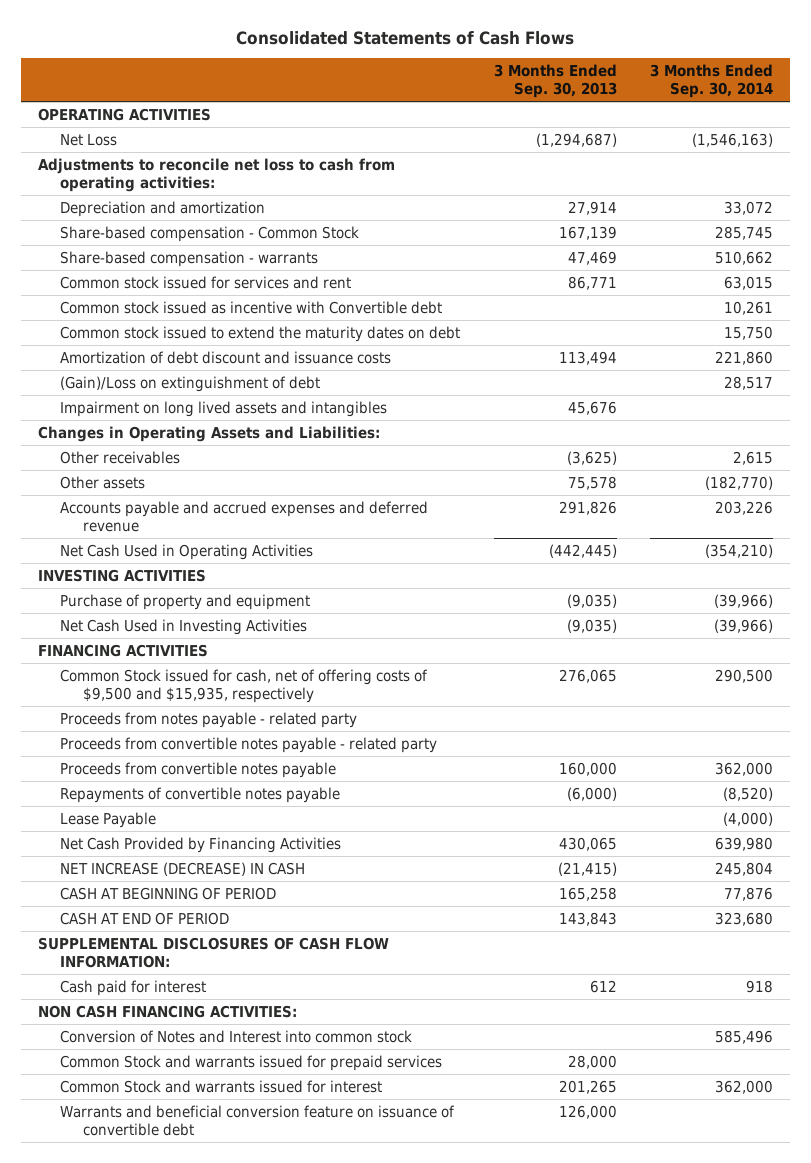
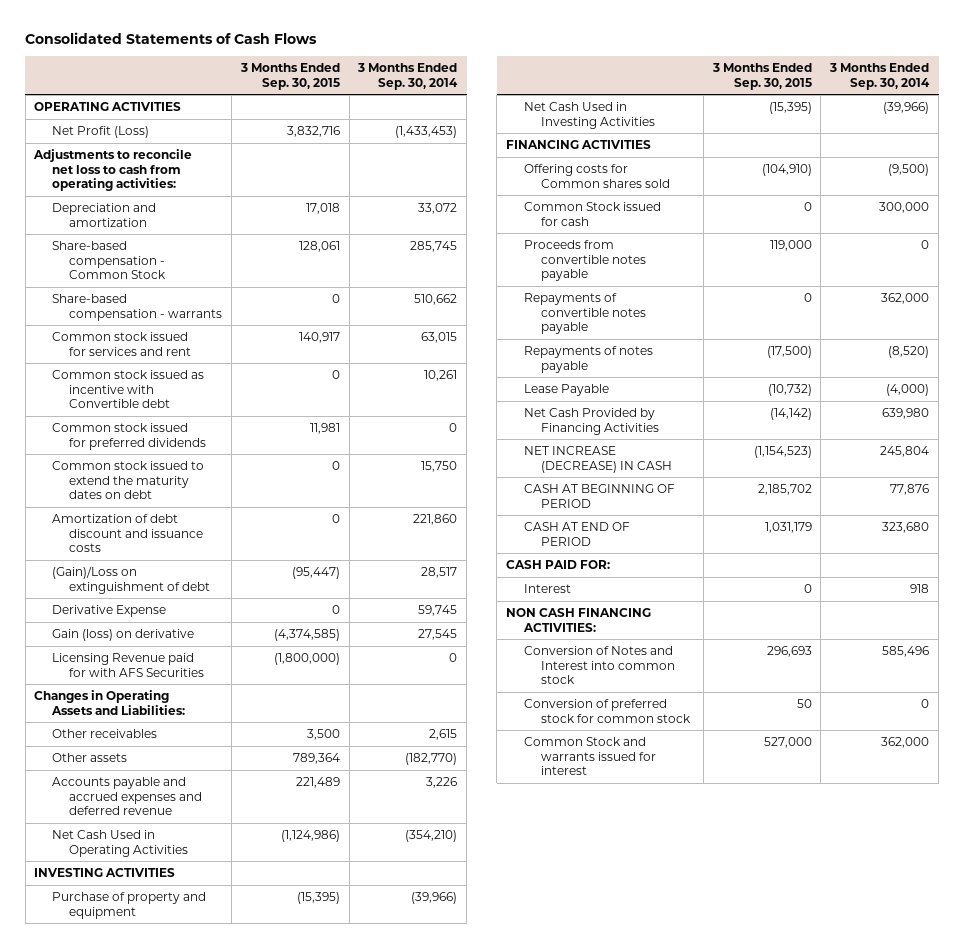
[493,64,617,99] 3 Months Ended Sep. 30, 2013 -> none
none -> [239,62,340,90] 3 Months Ended Sep. 30, 2015
[60,133,118,146] Net Loss -> [51,125,149,138] Net Profit (Loss)
[692,132,774,147] (1,546,163) -> [395,125,458,138] (1,433,453)
none -> [51,422,207,450] Common stock issued for preferred dividends
[60,400,388,417] Impairment on long lived assets and intangibles -> none
none -> [51,604,166,617] Derivative Expense
none -> [51,628,194,641] Gain (loss) on derivative
none -> [51,652,205,677] Licensing Revenue paid for with AFS Securities
[715,500,774,515] 203,226 -> [426,776,458,788] 3,226
[60,711,358,728] Proceeds from notes payable - related party -> none
[60,736,438,753] Proceeds from convertible notes payable - related party -> none
none -> [523,163,670,188] Offering costs for Common shares sold
[60,668,429,703] Common Stock issued for cash, net of offering costs of $9,500 and $15,935, respectively -> [523,201,661,226] Common Stock issued for cash
[715,668,774,683] 290,500 -> [879,201,930,213] 300,000
[715,761,774,776] 362,000 -> [921,239,930,249] 0
[723,786,774,801] (8,520) -> [881,292,930,304] 362,000
none -> [523,345,653,373] Repayments of notes payable
[37,936,389,968] SUPPLEMENTAL DISCLOSURES OF CASH FLOW INFORMATION: -> none
none -> [506,559,611,569] CASH PAID FOR:
[60,979,207,996] Cash paid for interest -> [523,583,571,593] Interest
[60,1054,443,1071] Common Stock and warrants issued for prepaid services -> none
none -> [523,698,691,723] Conversion of preferred stock for common stock
[60,1104,456,1136] Warrants and beneficial conversion feature on issuance of convertible debt -> none

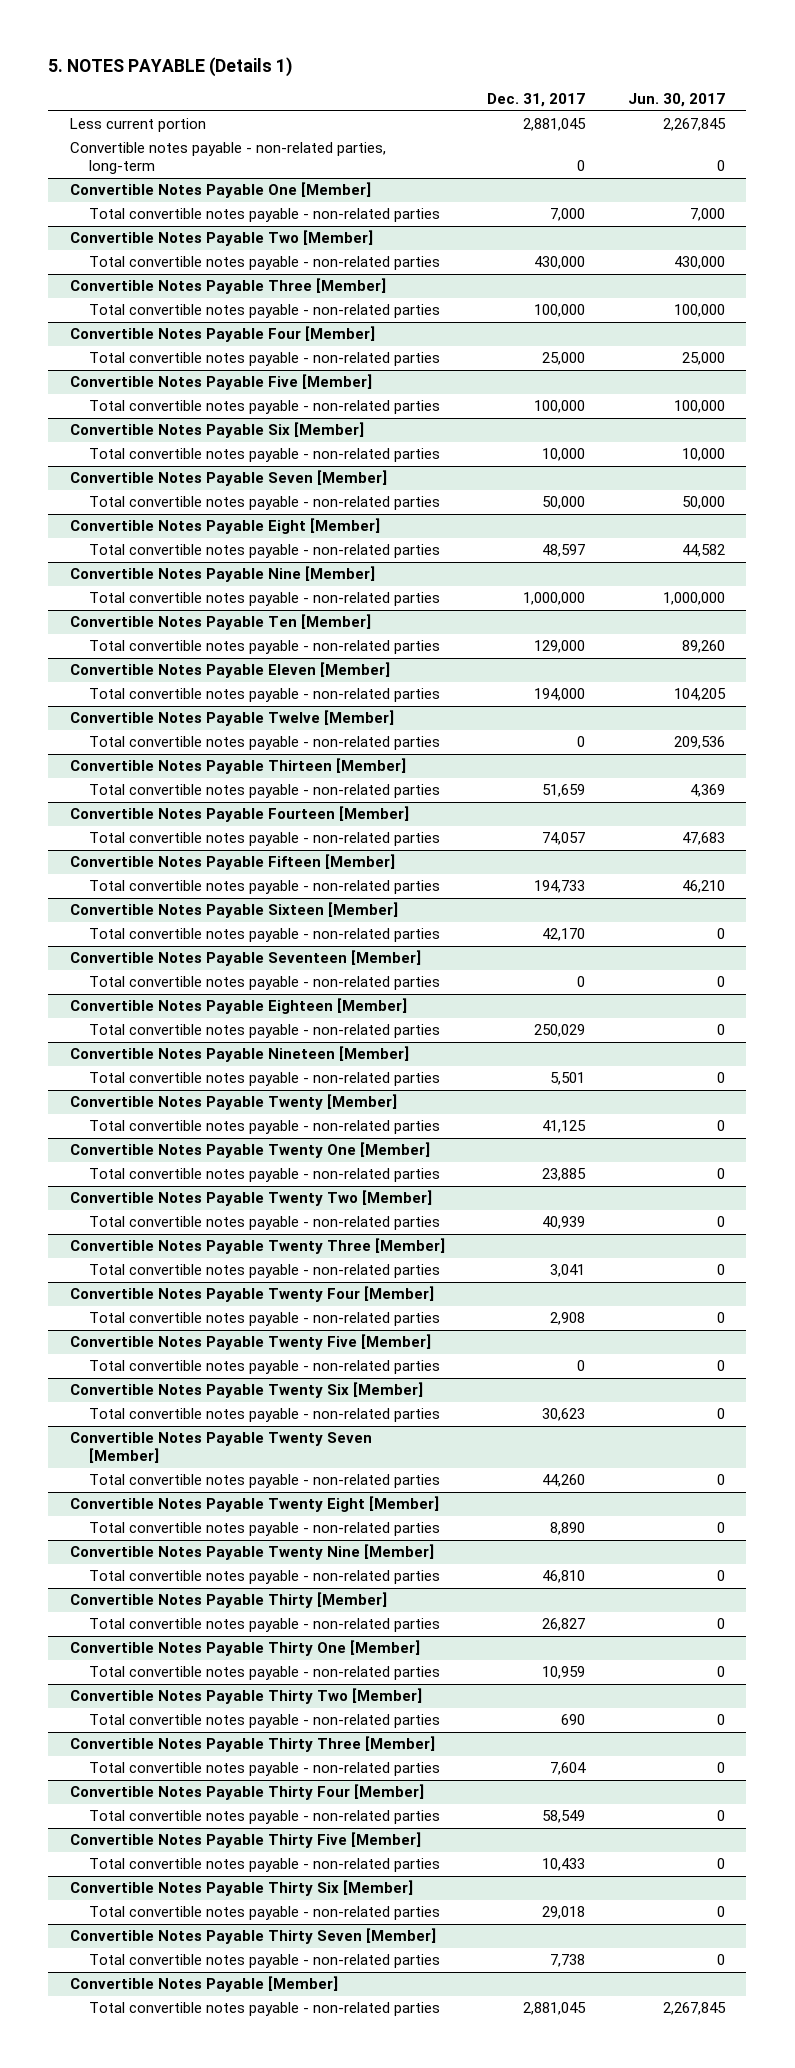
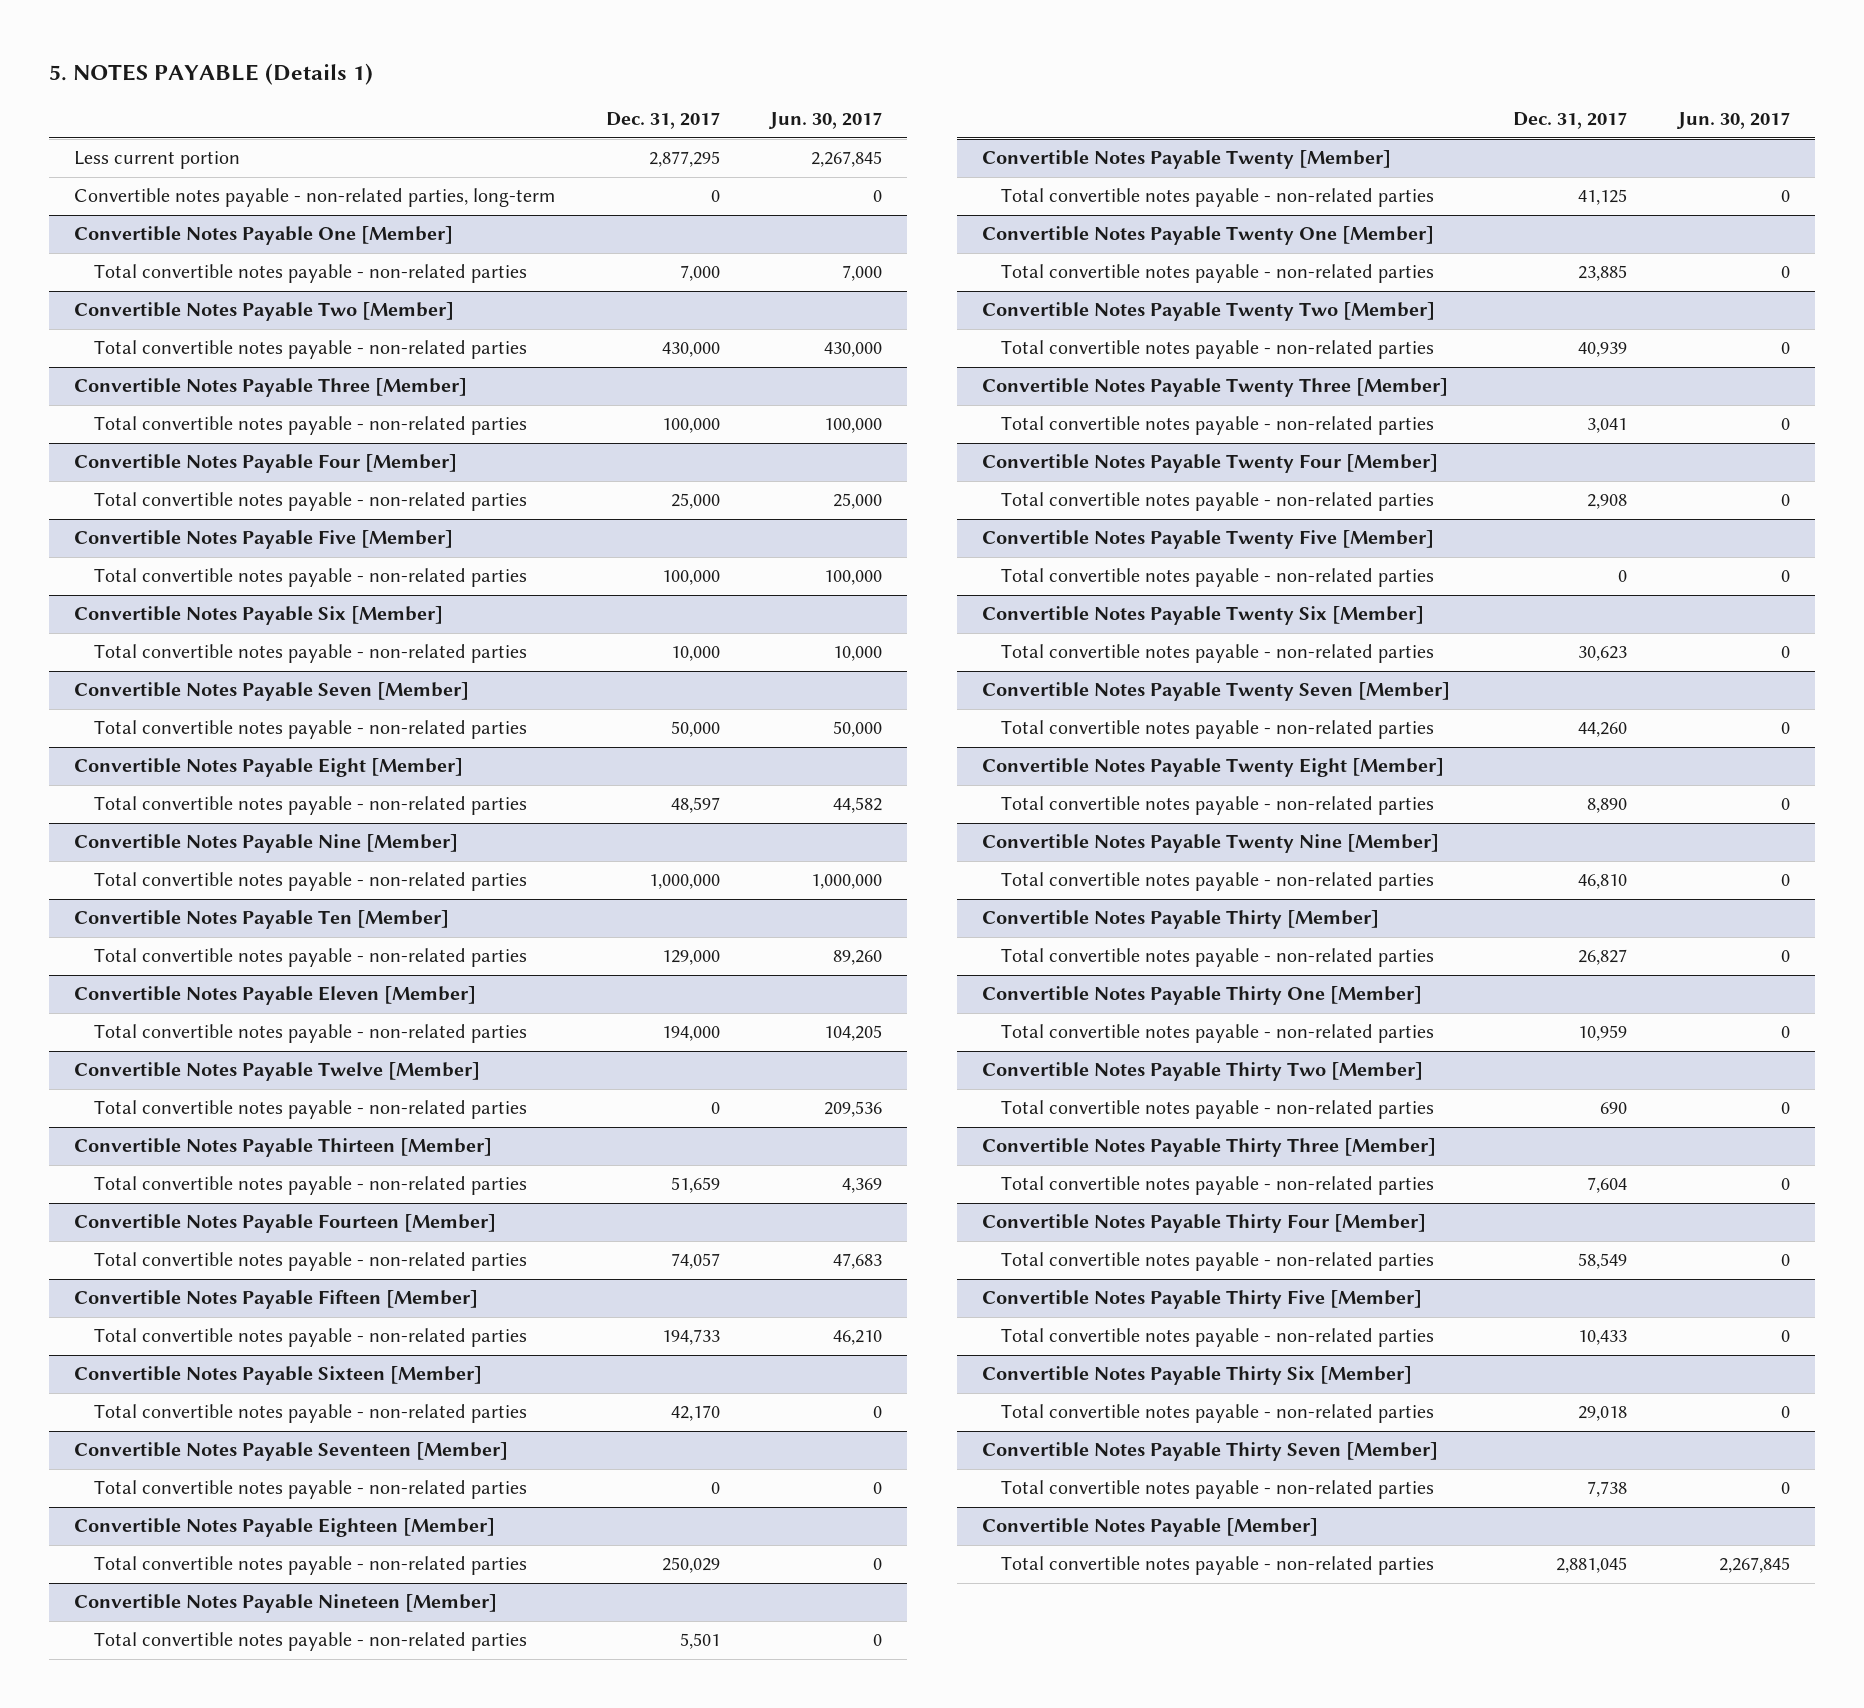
[523,118,587,132] 2,881,045 -> [648,151,720,168] 2,877,295

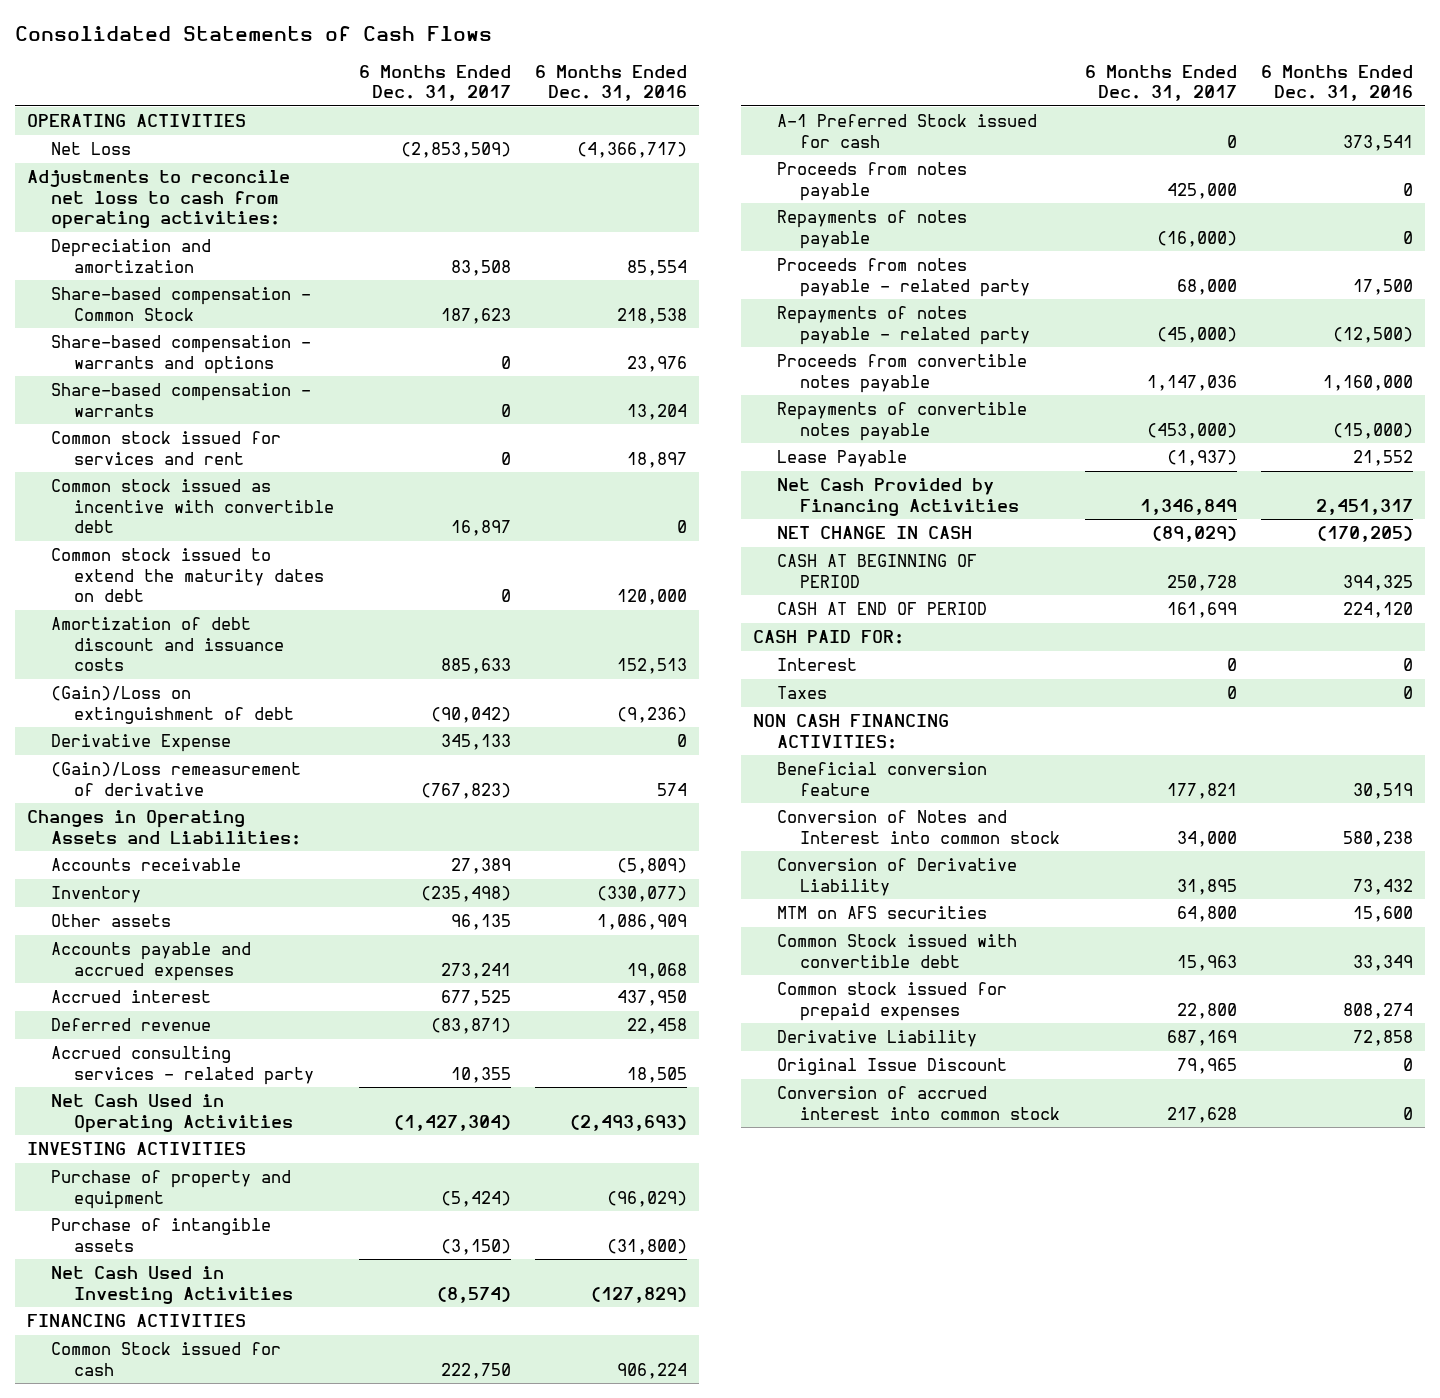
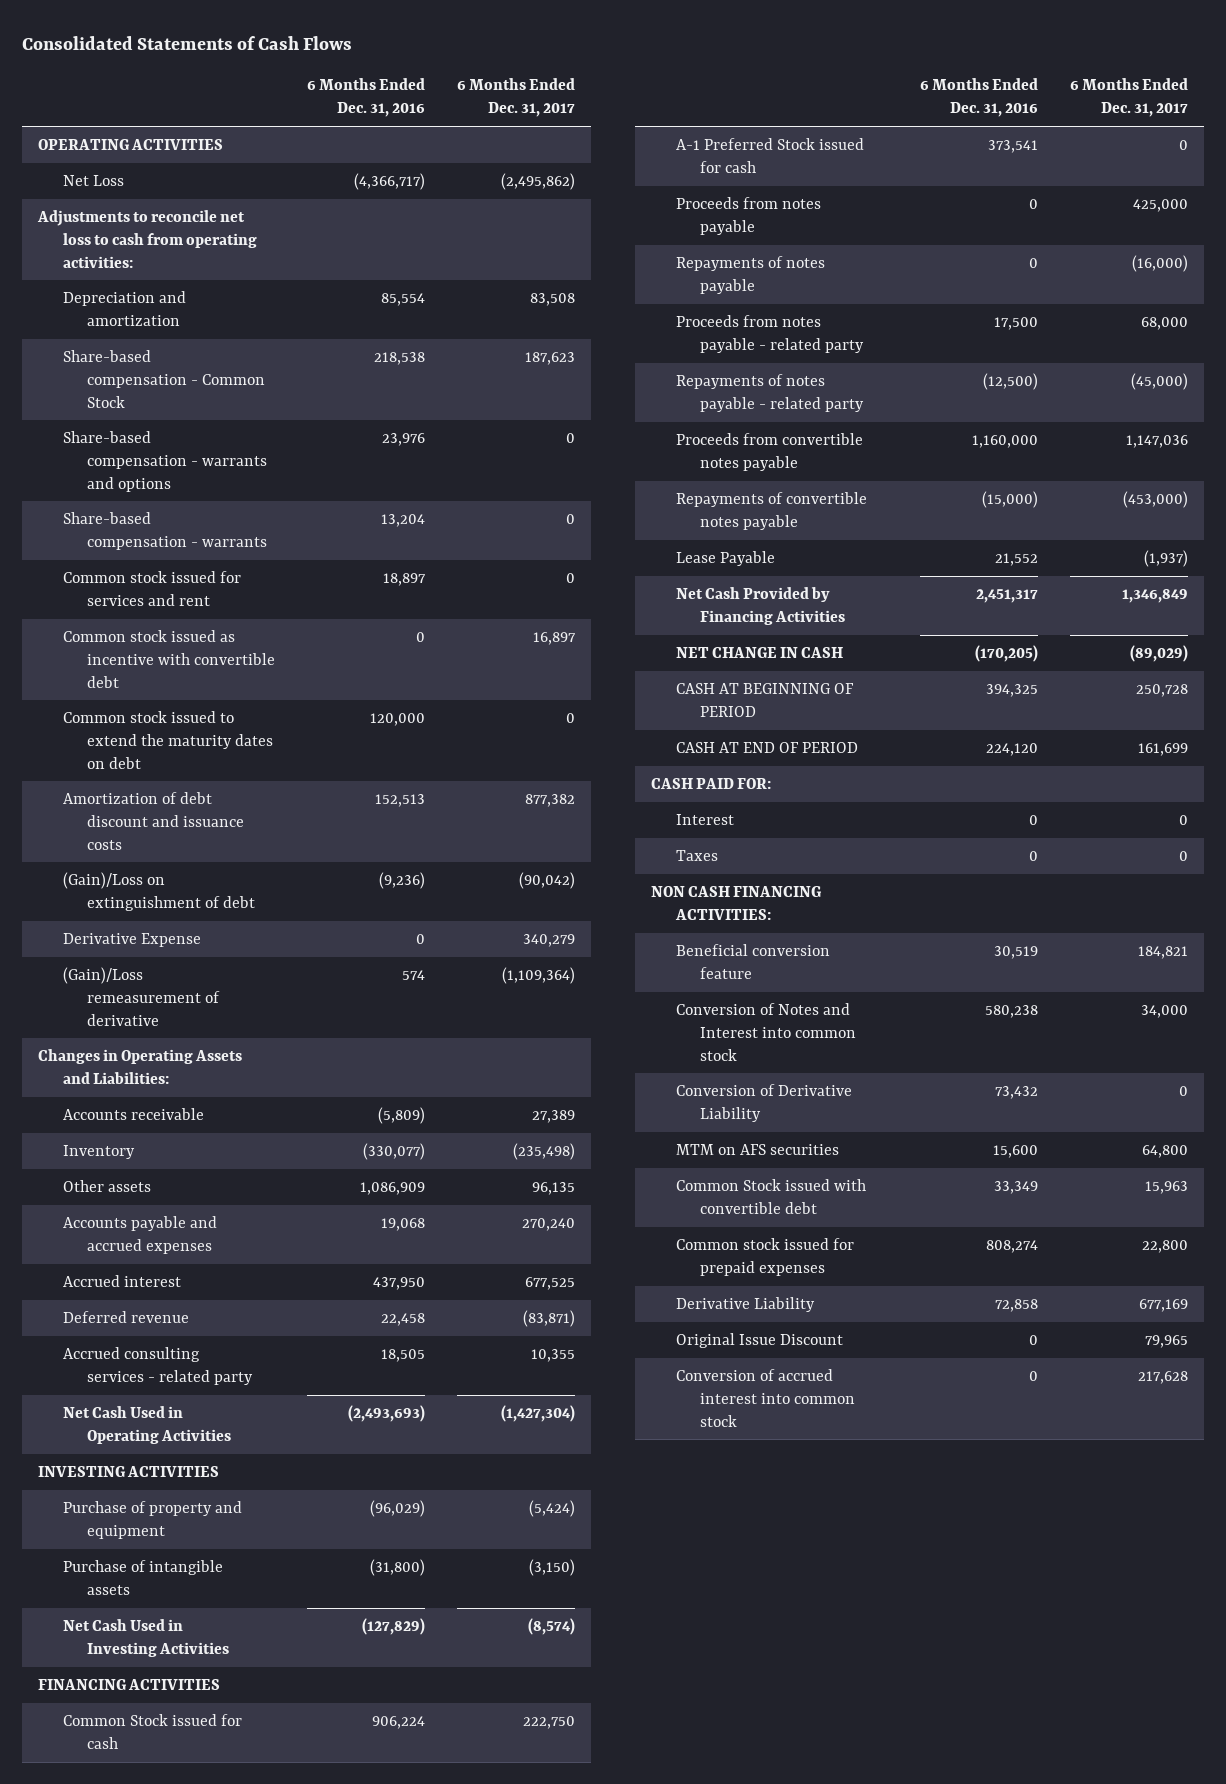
[400,142,511,159] (2,853,509) -> [501,172,576,190] (2,495,862)
[440,658,511,675] 885,633 -> [525,793,576,807] 877,382
[440,734,511,751] 345,133 -> [523,933,576,947] 340,279
[420,782,511,799] (767,823) -> [502,966,576,984] (1,109,364)
[440,962,511,979] 273,241 -> [522,1217,576,1231] 270,240
[1166,782,1237,799] 177,821 -> [1137,945,1188,959] 184,821
[1176,878,1237,895] 31,895 -> [1178,1085,1188,1096] 0
[1166,1030,1237,1047] 687,169 -> [1138,1298,1188,1312] 677,169

